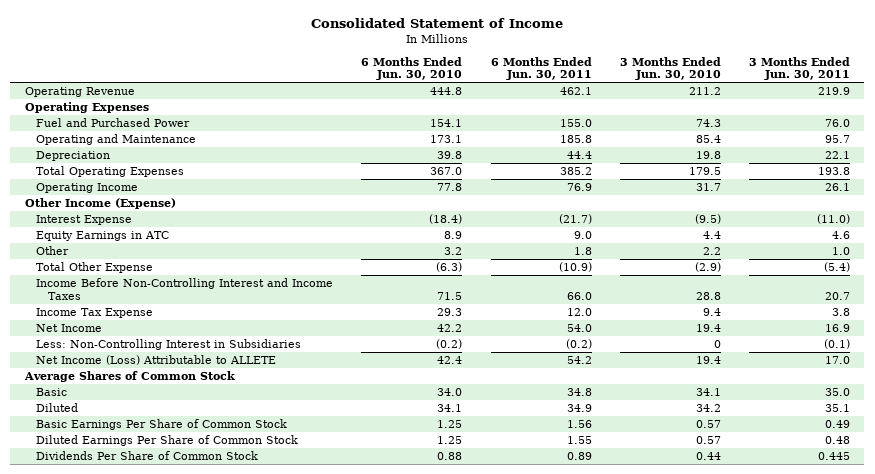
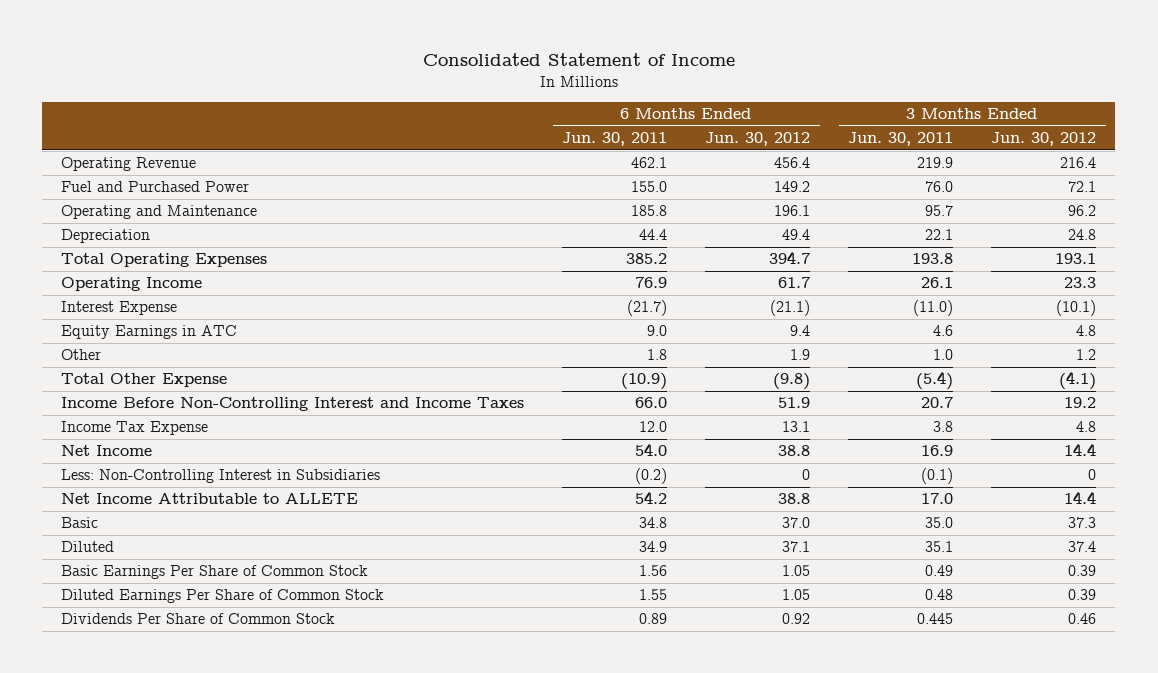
[361,56,463,81] 6 Months Ended Jun. 30, 2010 -> none
[619,56,721,81] 3 Months Ended Jun. 30, 2010 -> none
none -> [705,132,811,147] Jun. 30, 2012
none -> [991,132,1097,147] Jun. 30, 2012
[24,101,149,113] Operating Expenses -> none
[24,197,176,209] Other Income (Expense) -> none
[23,370,235,382] Average Shares of Common Stock -> none
[36,354,277,365] Net Income (Loss) Attributable to ALLETE -> [61,493,359,505] Net Income Attributable to ALLETE

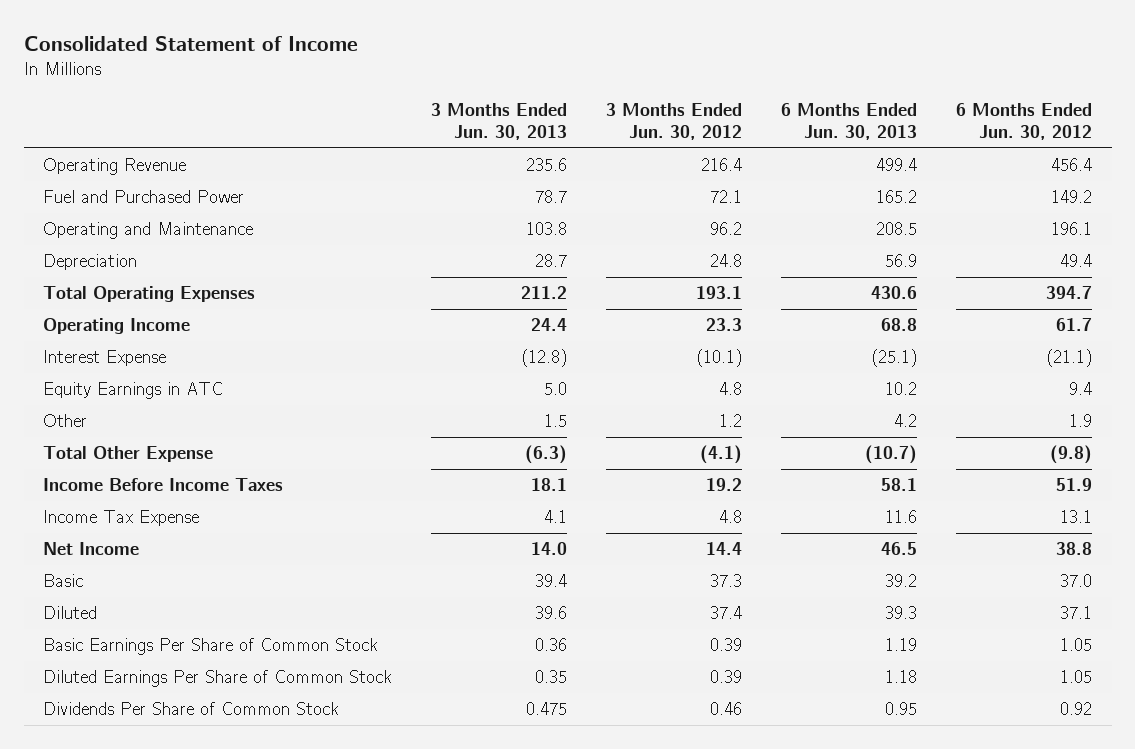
[562,132,668,147] Jun. 30, 2011 -> none
[848,132,954,147] Jun. 30, 2011 -> none
none -> [431,102,568,140] 3 Months Ended Jun. 30, 2013
none -> [781,102,918,140] 6 Months Ended Jun. 30, 2013
[61,397,525,412] Income Before Non-Controlling Interest and Income Taxes -> [43,478,284,492] Income Before Income Taxes
[61,469,381,484] Less: Non-Controlling Interest in Subsidiaries -> none
[61,493,359,505] Net Income Attributable to ALLETE -> none

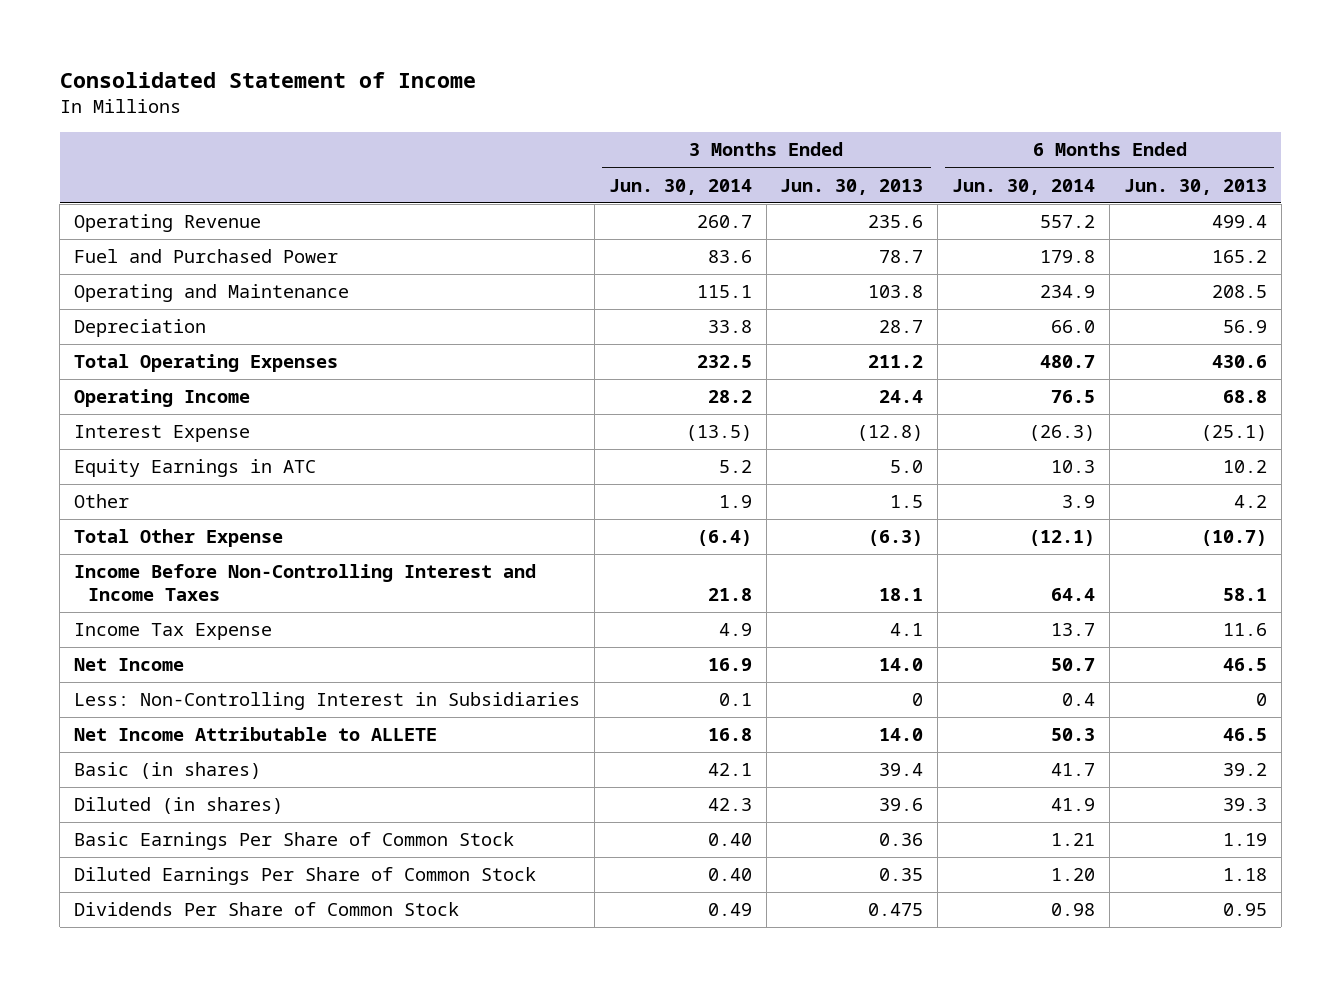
[606,102,743,140] 3 Months Ended Jun. 30, 2012 -> none
[956,102,1093,140] 6 Months Ended Jun. 30, 2012 -> none
none -> [608,178,752,195] Jun. 30, 2014
none -> [952,178,1096,195] Jun. 30, 2014
[43,478,284,492] Income Before Income Taxes -> [73,564,536,601] Income Before Non-Controlling Interest and Income Taxes
none -> [73,692,580,711] Less: Non-Controlling Interest in Subsidiaries
none -> [73,727,437,742] Net Income Attributable to ALLETE
[43,574,84,588] Basic -> [73,762,261,780] Basic (in shares)
[43,606,98,620] Diluted -> [73,797,283,815] Diluted (in shares)

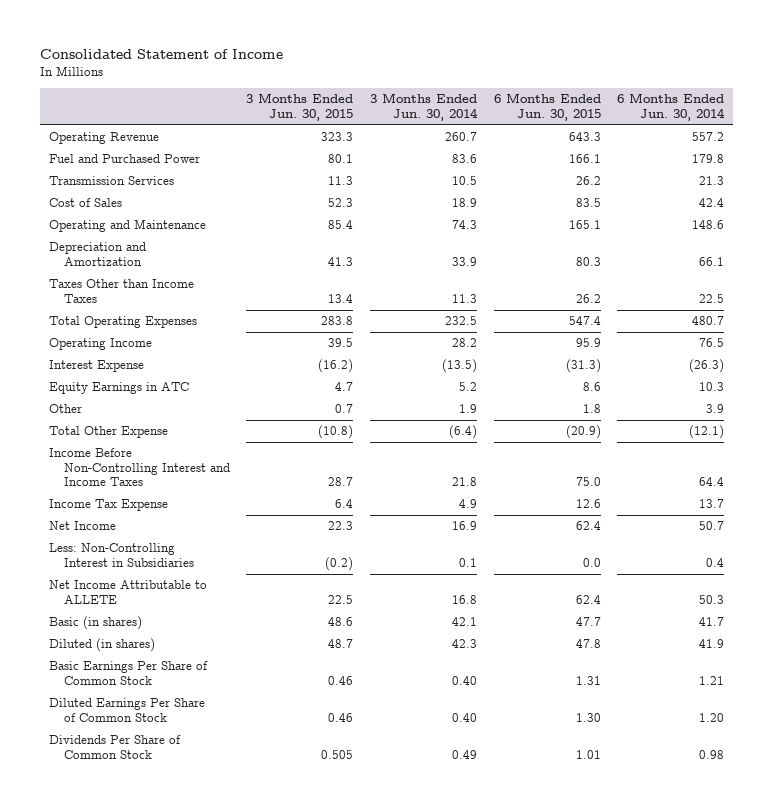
[780,178,924,195] Jun. 30, 2013 -> none
[1123,178,1267,195] Jun. 30, 2013 -> none
none -> [246,93,354,121] 3 Months Ended Jun. 30, 2015
none -> [493,93,601,121] 6 Months Ended Jun. 30, 2015
[73,319,206,338] Depreciation -> none
none -> [48,176,174,186] Transmission Services
none -> [48,198,122,208] Cost of Sales
[696,285,752,299] 115.1 -> [452,220,478,230] 74.3
[1040,285,1096,299] 234.9 -> [692,220,725,230] 148.6
none -> [48,242,146,266] Depreciation and Amortization
none -> [48,279,194,303] Taxes Other than Income Taxes

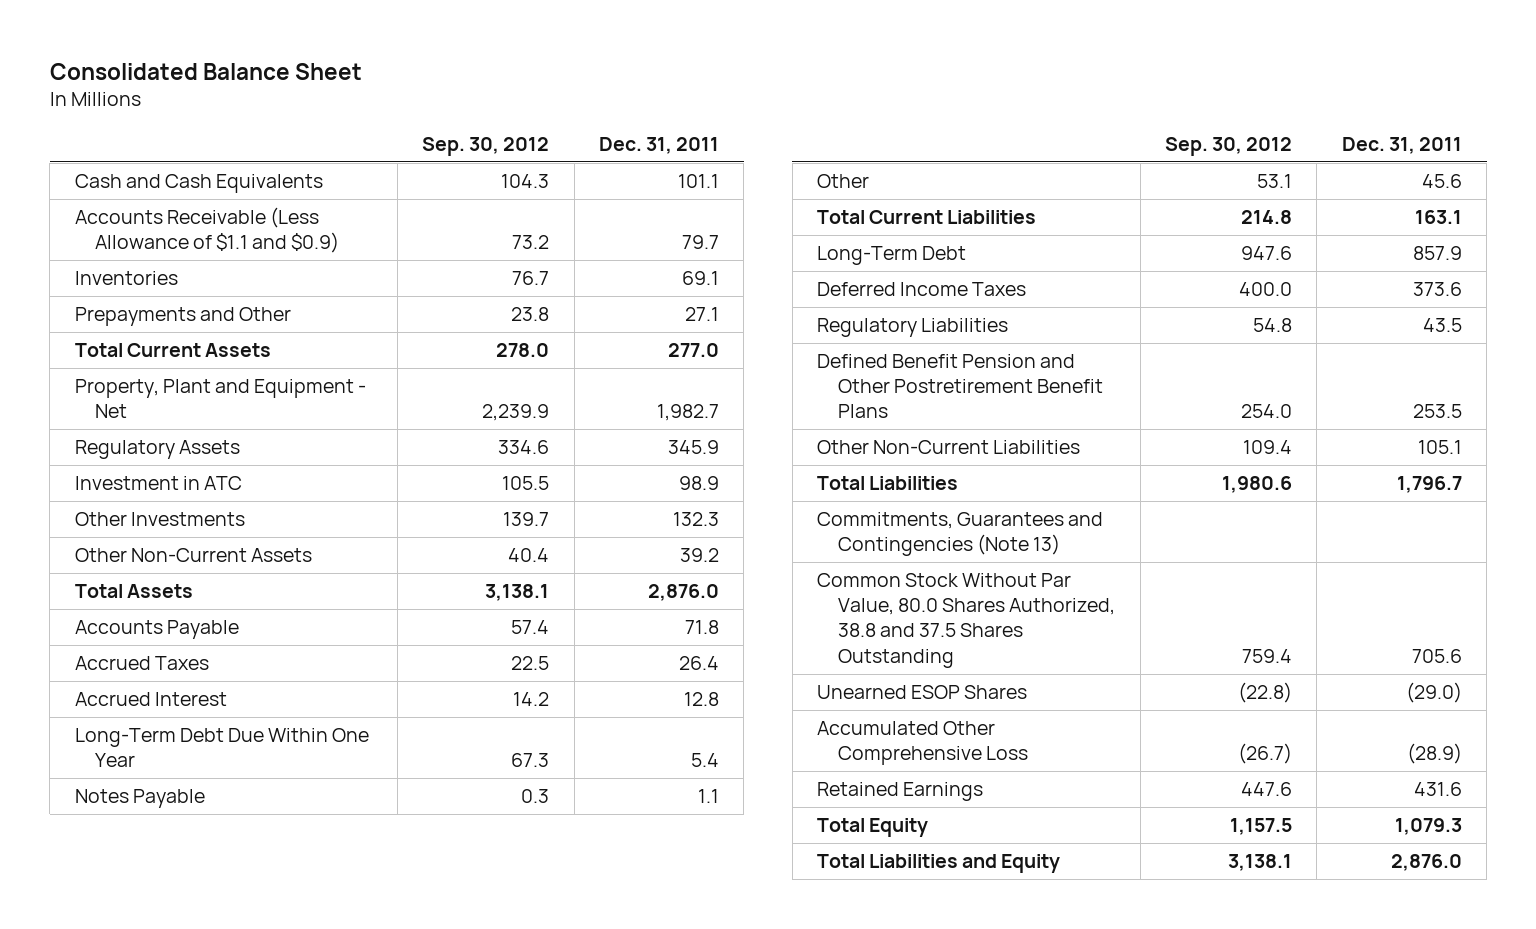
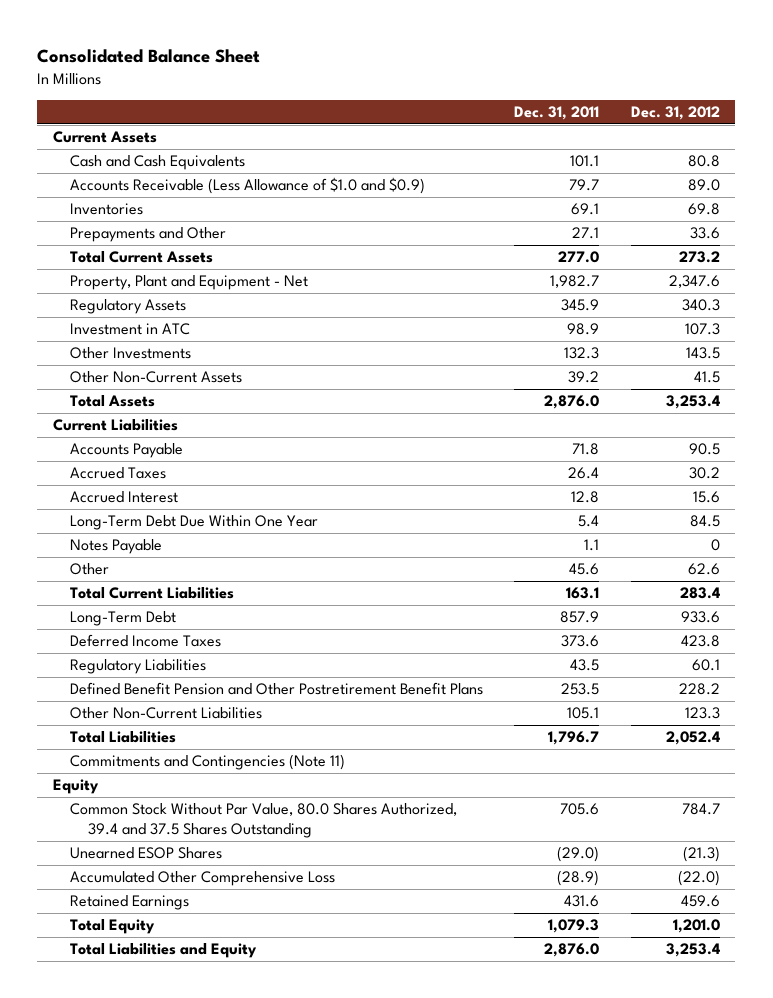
[422,136,550,156] Sep. 30, 2012 -> none
none -> [630,105,720,120] Dec. 31, 2012
none -> [52,131,157,144] Current Assets
[74,207,340,254] Accounts Receivable (Less Allowance of $1.1 and $0.9) -> [70,177,426,195] Accounts Receivable (Less Allowance of $1.0 and $0.9)
none -> [52,419,178,432] Current Liabilities
[817,512,1104,557] Commitments, Guarantees and Contingencies (Note 13) -> [70,754,346,771] Commitments and Contingencies (Note 11)
none -> [52,779,99,795] Equity
[817,573,1116,668] Common Stock Without Par Value, 80.0 Shares Authorized, 38.8 and 37.5 Shares Outstanding -> [70,803,458,839] Common Stock Without Par Value, 80.0 Shares Authorized, 39.4 and 37.5 Shares Outstanding

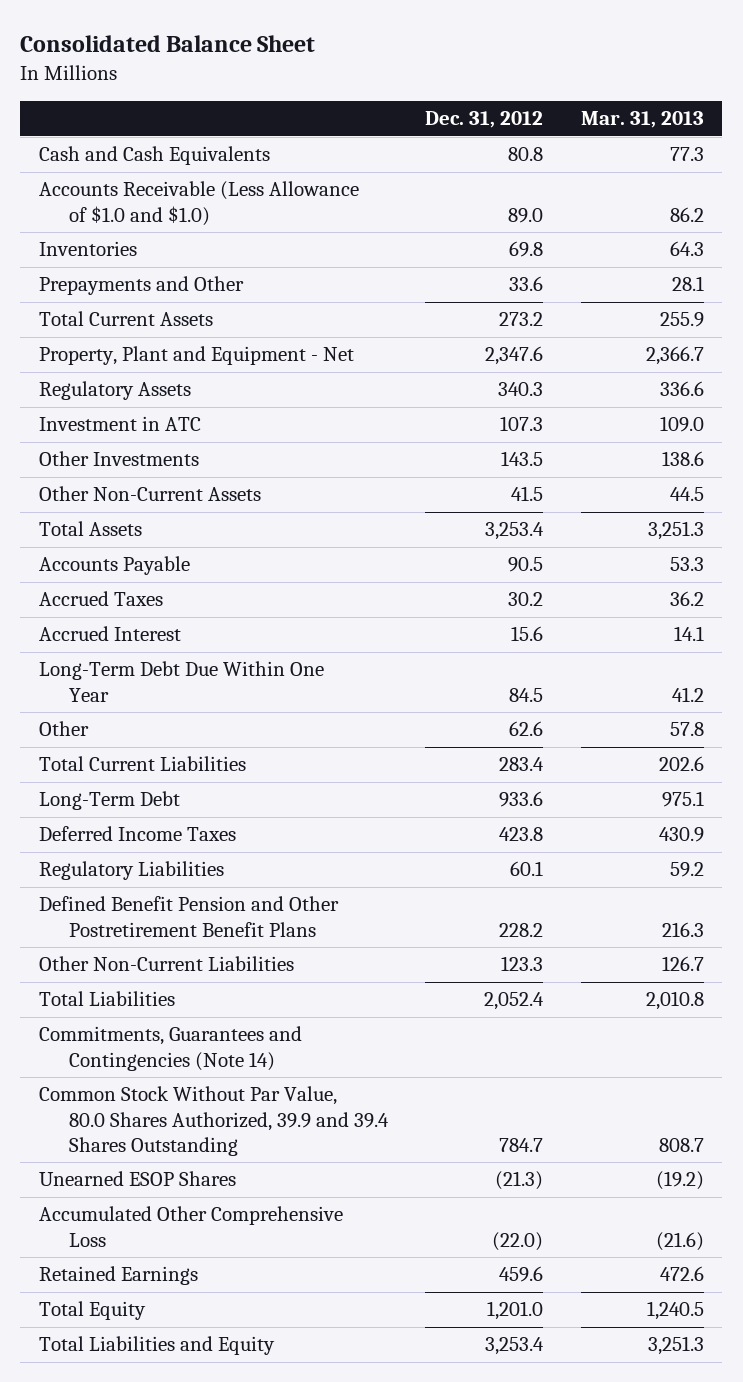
[514,105,600,120] Dec. 31, 2011 -> none
none -> [580,111,704,129] Mar. 31, 2013
[52,131,157,144] Current Assets -> none
[70,177,426,195] Accounts Receivable (Less Allowance of $1.0 and $0.9) -> [38,181,359,226] Accounts Receivable (Less Allowance of $1.0 and $1.0)
[52,419,178,432] Current Liabilities -> none
[70,539,163,555] Notes Payable -> none
[52,779,99,795] Equity -> none
[70,754,346,771] Commitments and Contingencies (Note 11) -> [38,1026,302,1071] Commitments, Guarantees and Contingencies (Note 14)
[70,803,458,839] Common Stock Without Par Value, 80.0 Shares Authorized, 39.4 and 37.5 Shares Outstanding -> [38,1086,390,1157] Common Stock Without Par Value, 80.0 Shares Authorized, 39.9 and 39.4 Shares Outstanding

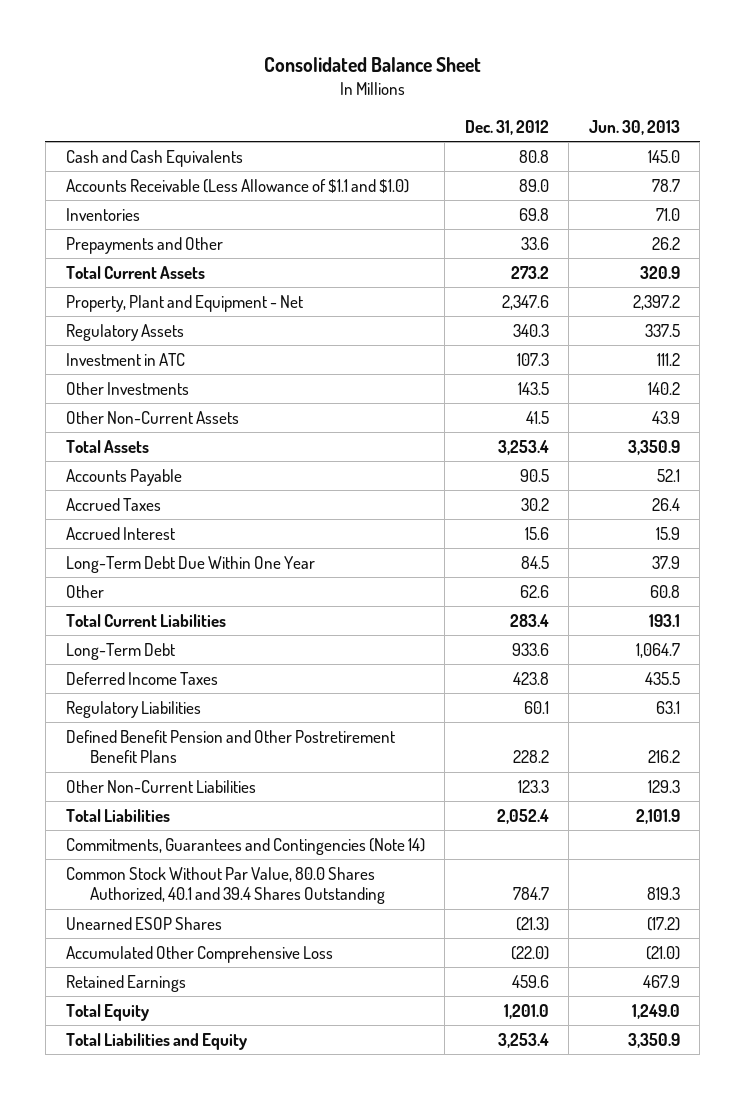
[580,111,704,129] Mar. 31, 2013 -> none
none -> [588,119,680,135] Jun. 30, 2013
[38,181,359,226] Accounts Receivable (Less Allowance of $1.0 and $1.0) -> [65,178,409,193] Accounts Receivable (Less Allowance of $1.1 and $1.0)
[38,1086,390,1157] Common Stock Without Par Value, 80.0 Shares Authorized, 39.9 and 39.4 Shares Outstanding -> [65,866,385,905] Common Stock Without Par Value, 80.0 Shares Authorized, 40.1 and 39.4 Shares Outstanding

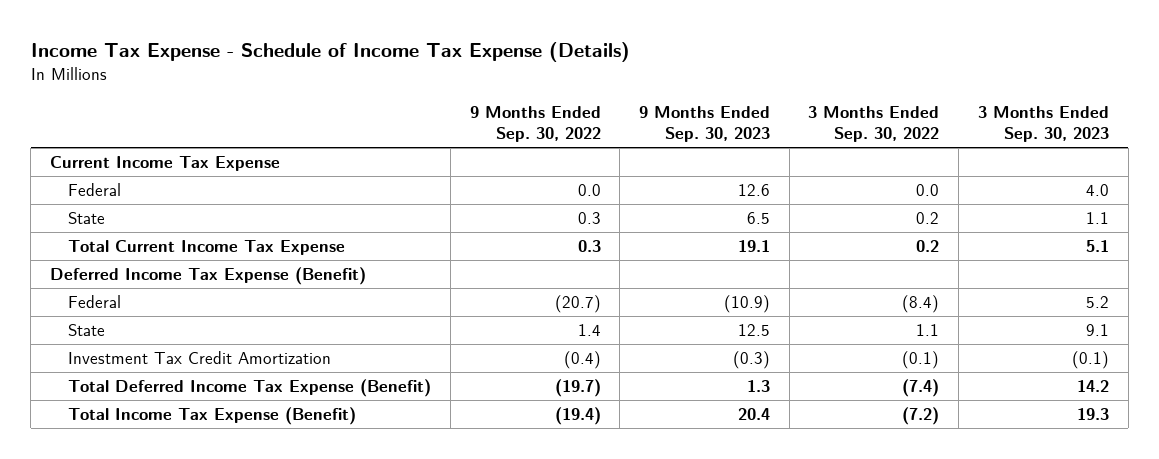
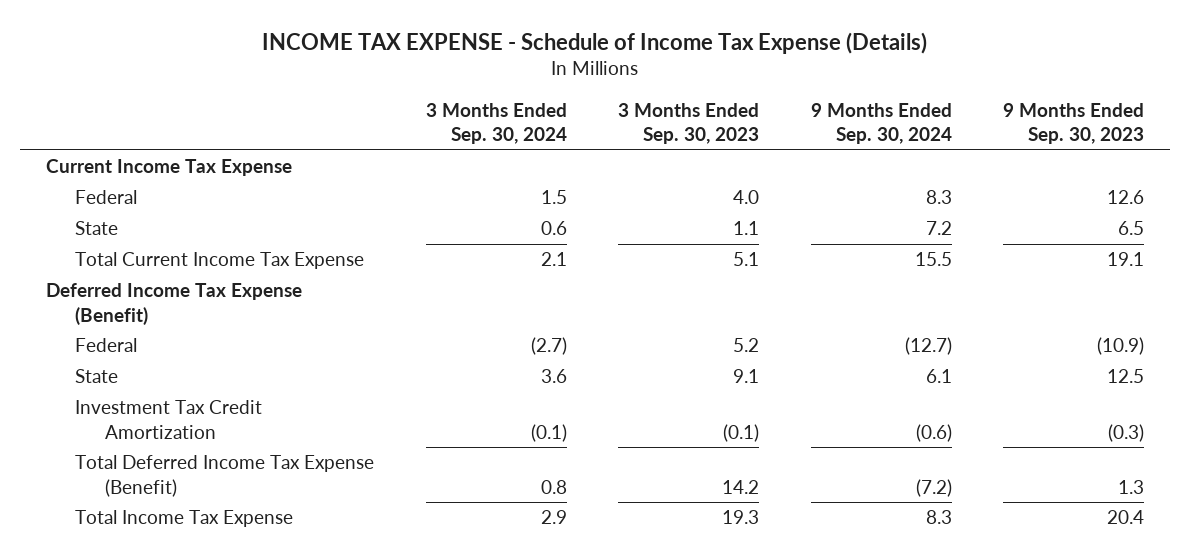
[30,42,630,63] Income Tax Expense - Schedule of Income Tax Expense (Details) -> [261,31,927,54] INCOME TAX EXPENSE - Schedule of Income Tax Expense (Details)
[469,105,601,142] 9 Months Ended Sep. 30, 2022 -> none
[808,105,940,142] 3 Months Ended Sep. 30, 2022 -> none
none -> [425,102,567,145] 3 Months Ended Sep. 30, 2024
none -> [810,102,952,145] 9 Months Ended Sep. 30, 2024
[68,407,357,426] Total Income Tax Expense (Benefit) -> [75,510,294,528] Total Income Tax Expense

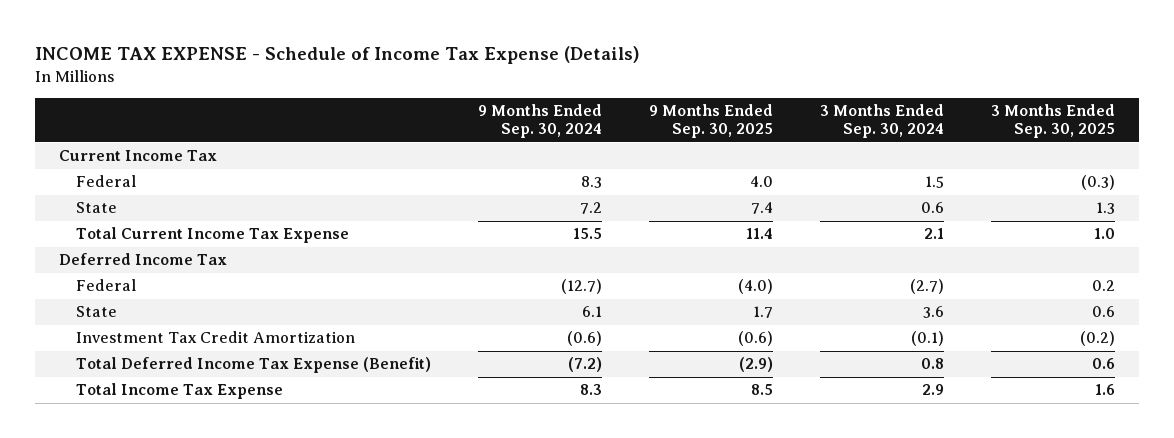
[618,102,760,145] 3 Months Ended Sep. 30, 2023 -> none
[1002,102,1144,145] 9 Months Ended Sep. 30, 2023 -> none
none -> [648,104,773,139] 9 Months Ended Sep. 30, 2025
none -> [991,104,1116,139] 3 Months Ended Sep. 30, 2025
[46,159,293,177] Current Income Tax Expense -> [58,150,217,162] Current Income Tax
[46,283,303,325] Deferred Income Tax Expense (Benefit) -> [58,253,227,266] Deferred Income Tax

